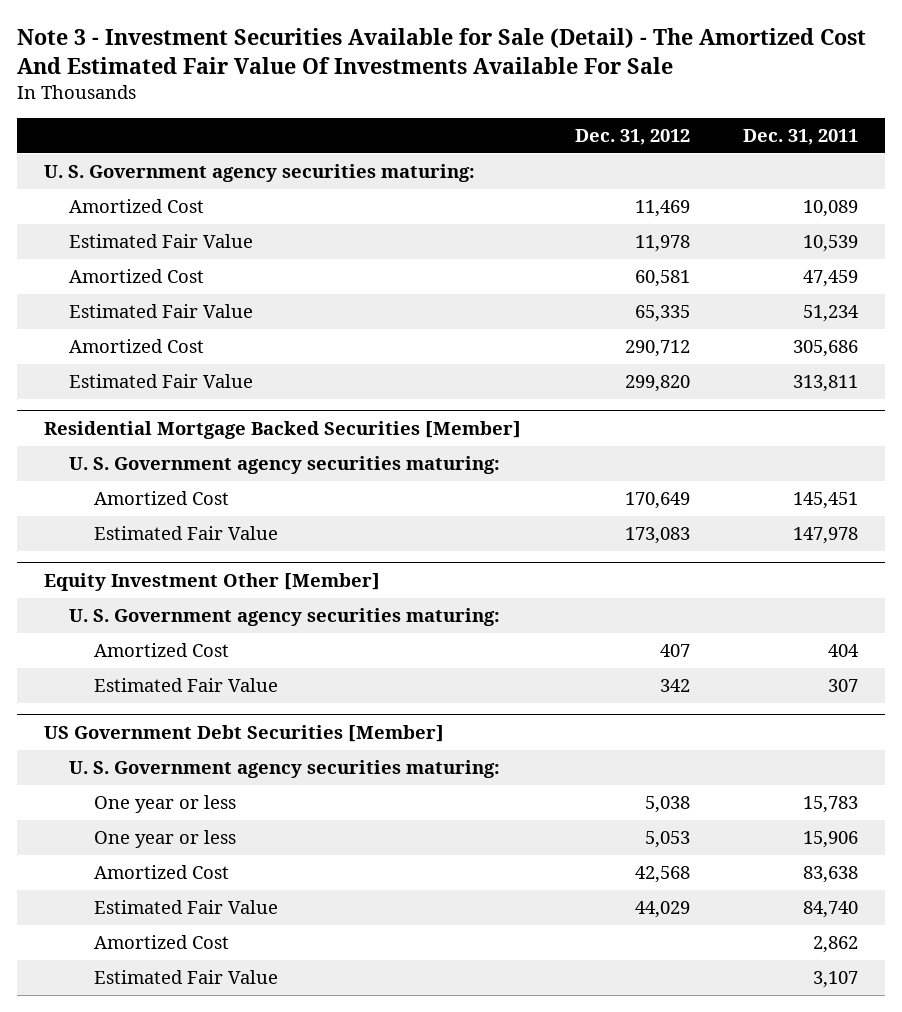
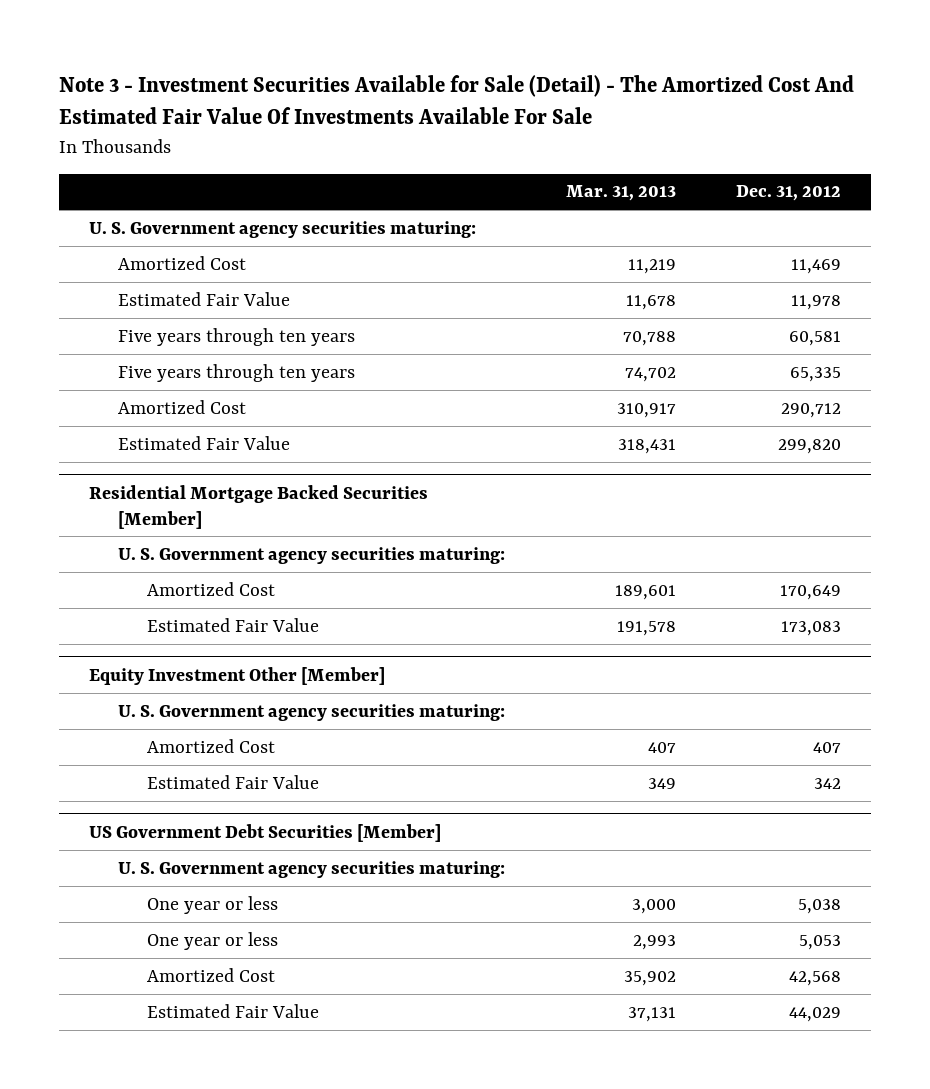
[743,128,859,145] Dec. 31, 2011 -> none
none -> [565,185,676,202] Mar. 31, 2013
[68,269,204,284] Amortized Cost -> [118,327,356,346] Five years through ten years
[68,304,253,319] Estimated Fair Value -> [118,363,356,382] Five years through ten years
[94,935,230,950] Amortized Cost -> none
[94,970,279,985] Estimated Fair Value -> none

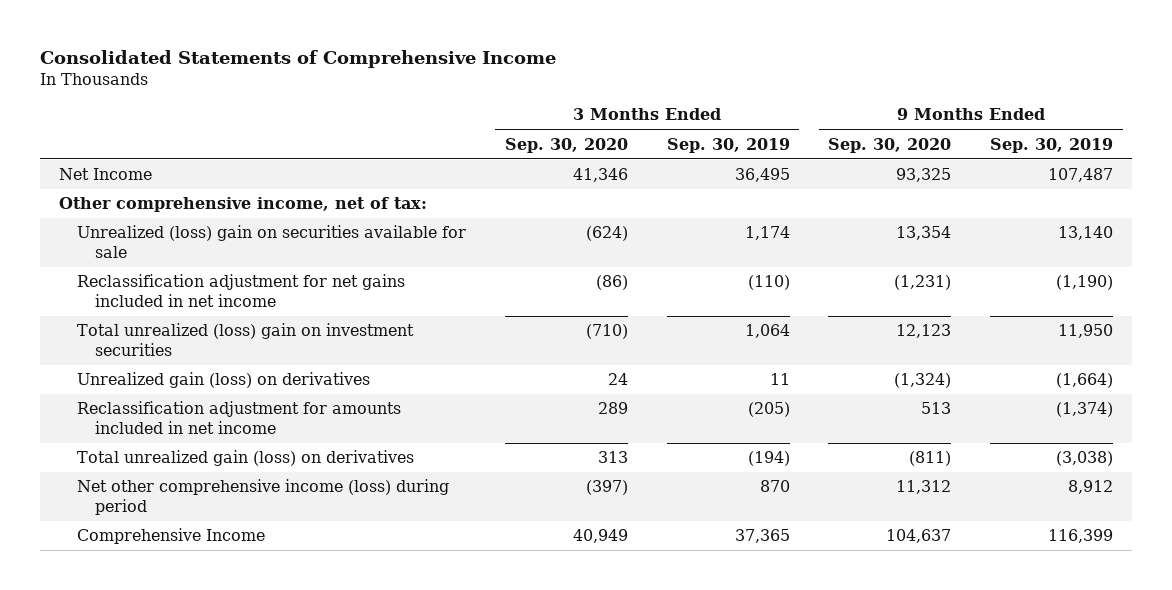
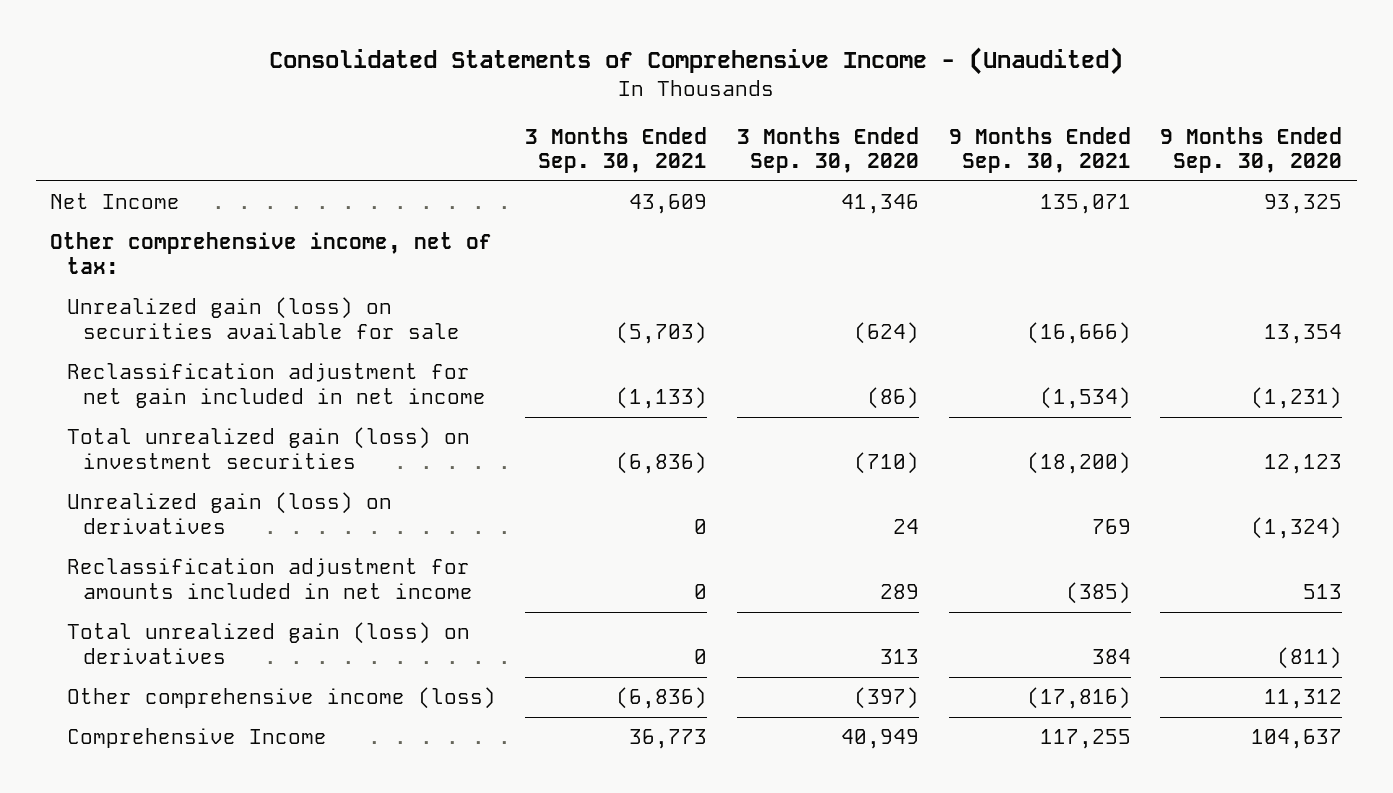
[39,49,556,68] Consolidated Statements of Comprehensive Income -> [269,46,1124,75] Consolidated Statements of Comprehensive Income - (Unaudited)
[666,137,790,153] Sep. 30, 2019 -> none
[990,137,1114,153] Sep. 30, 2019 -> none
none -> [525,126,708,173] 3 Months Ended Sep. 30, 2021
none -> [948,126,1131,173] 9 Months Ended Sep. 30, 2021
[77,225,467,259] Unrealized (loss) gain on securities available for sale -> [66,297,461,339] Unrealized gain (loss) on securities available for sale
[77,274,406,308] Reclassification adjustment for net gains included in net income -> [66,363,487,408] Reclassification adjustment for net gain included in net income
[77,323,415,357] Total unrealized (loss) gain on investment securities -> [66,427,470,469] Total unrealized gain (loss) on investment securities
[77,479,450,516] Net other comprehensive income (loss) during period -> [66,687,496,710] Other comprehensive income (loss)

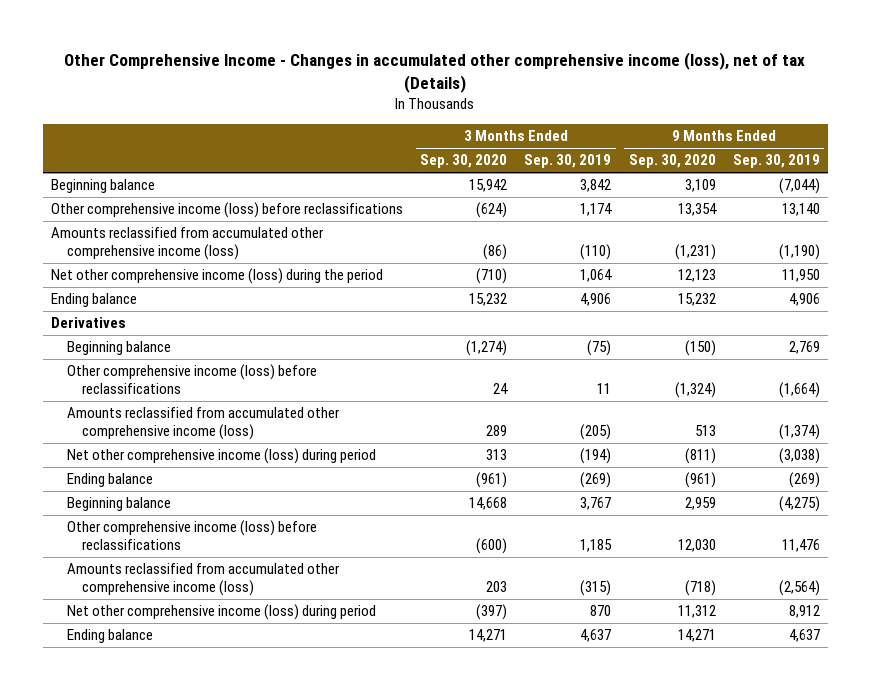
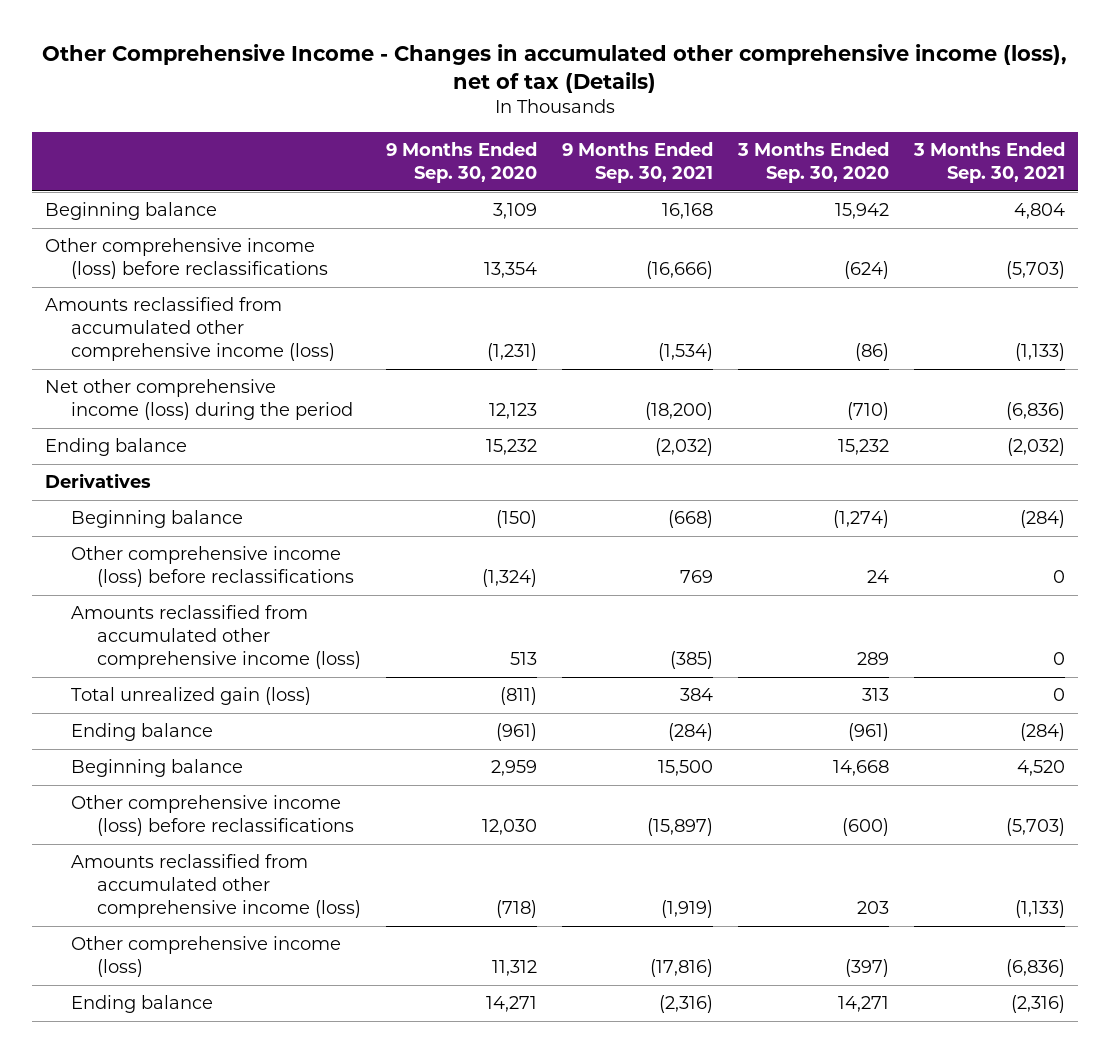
[524,154,612,169] Sep. 30, 2019 -> none
[732,154,820,169] Sep. 30, 2019 -> none
none -> [562,142,714,183] 9 Months Ended Sep. 30, 2021
none -> [913,142,1066,183] 3 Months Ended Sep. 30, 2021
[66,448,376,465] Net other comprehensive income (loss) during period -> [71,687,312,706] Total unrealized gain (loss)
[66,604,376,621] Net other comprehensive income (loss) during period -> [71,936,342,978] Other comprehensive income (loss)

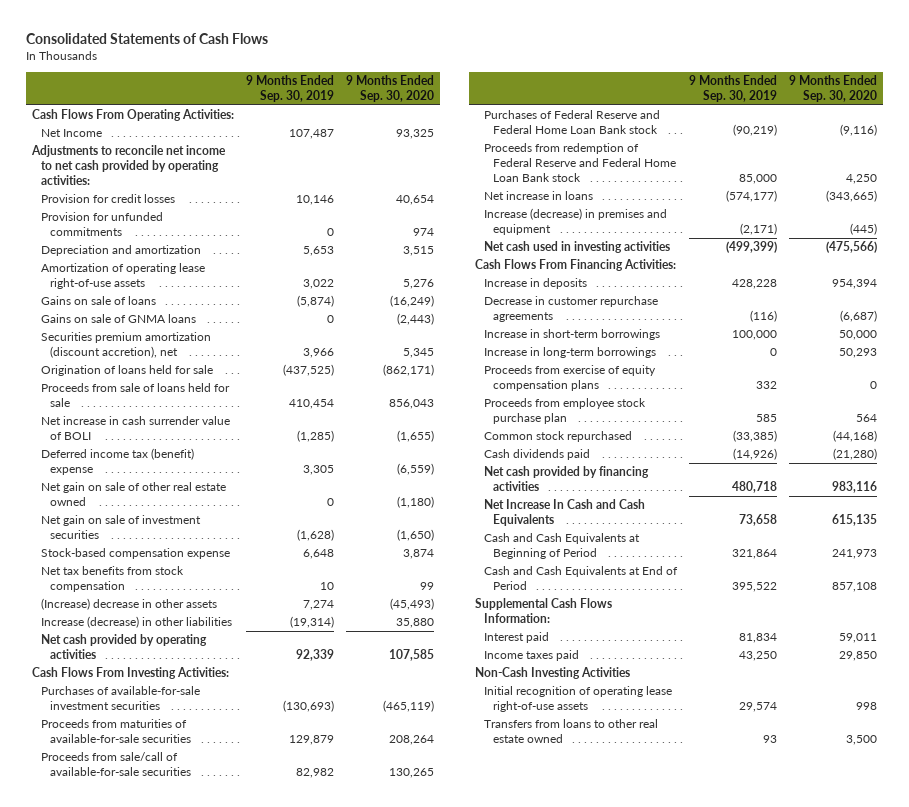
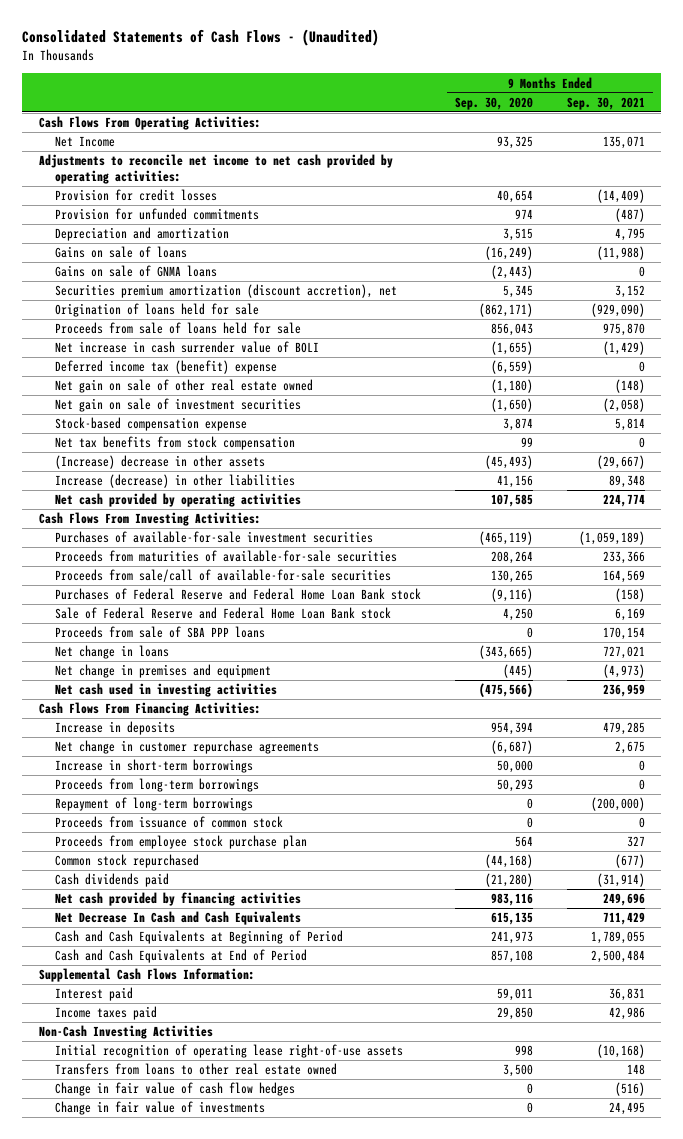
[26,33,269,45] Consolidated Statements of Cash Flows -> [21,29,379,47] Consolidated Statements of Cash Flows - (Unaudited)
[246,75,335,103] 9 Months Ended Sep. 30, 2019 -> none
none -> [566,96,645,110] Sep. 30, 2021
[41,263,206,290] Amortization of operating lease right-of-use assets -> none
[396,618,435,629] 35,880 -> [497,475,534,489] 41,156
[484,143,677,183] Proceeds from redemption of Federal Reserve and Federal Home Loan Bank stock -> [55,607,392,620] Sale of Federal Reserve and Federal Home Loan Bank stock
none -> [55,626,266,639] Proceeds from sale of SBA PPP loans
[484,191,594,201] Net increase in loans -> [55,645,170,660] Net change in loans
[484,208,668,236] Increase (decrease) in premises and equipment -> [55,664,272,679] Net change in premises and equipment
[484,296,659,323] Decrease in customer repurchase agreements -> [55,740,320,755] Net change in customer repurchase agreements
[484,365,657,392] Proceeds from exercise of equity compensation plans -> none
[484,347,657,359] Increase in long-term borrowings -> [55,778,260,793] Proceeds from long-term borrowings
none -> [55,797,254,812] Repayment of long-term borrowings
none -> [55,816,284,829] Proceeds from issuance of common stock
[484,499,646,527] Net Increase In Cash and Cash Equivalents -> [55,911,302,926] Net Decrease In Cash and Cash Equivalents
none -> [55,1082,296,1097] Change in fair value of cash flow hedges
none -> [55,1101,266,1116] Change in fair value of investments

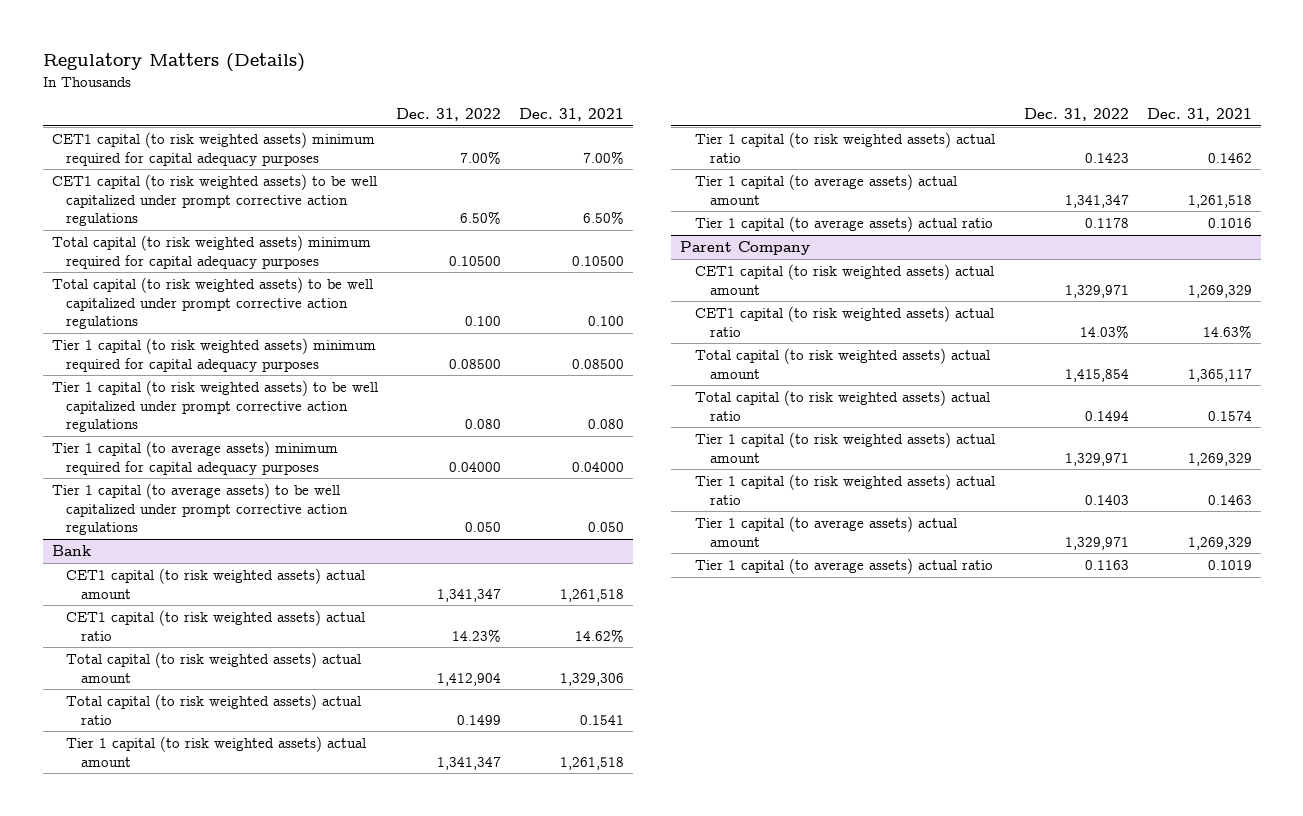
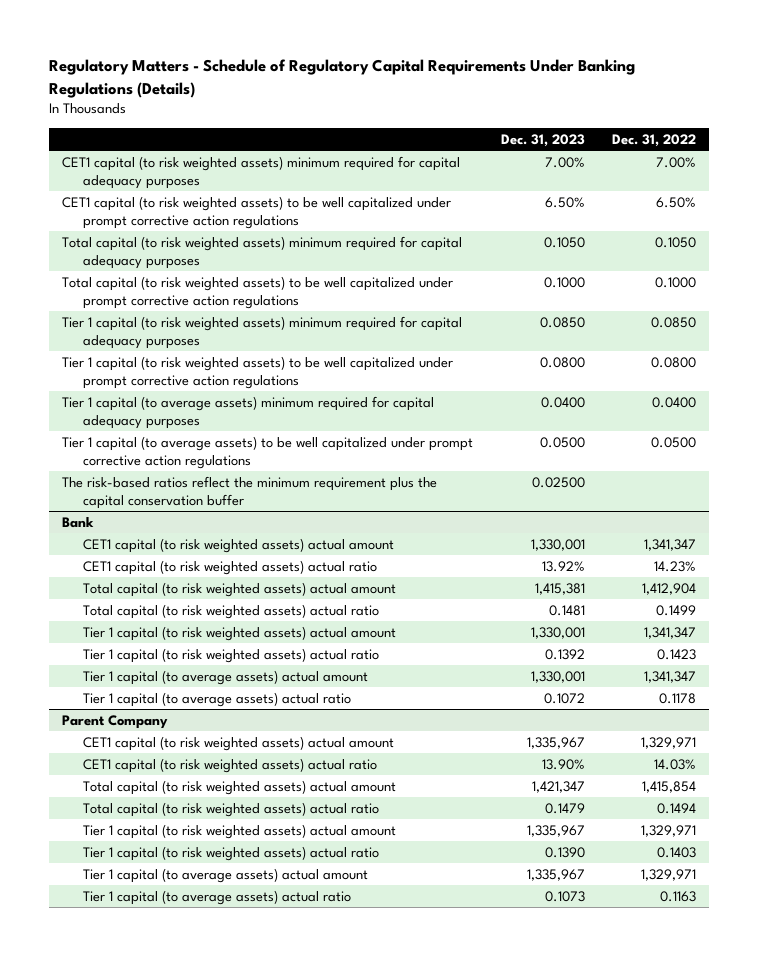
[42,53,305,73] Regulatory Matters (Details) -> [48,59,635,98] Regulatory Matters - Schedule of Regulatory Capital Requirements Under Banking Regulations (Details)
[518,108,624,122] Dec. 31, 2021 -> none
none -> [500,133,585,147] Dec. 31, 2023
[448,255,501,266] 0.10500 -> [654,236,696,248] 0.1050
[464,316,501,327] 0.100 -> [654,276,696,288] 0.1000
[448,358,501,369] 0.08500 -> [650,316,696,328] 0.0850
[464,419,501,430] 0.080 -> [650,356,696,368] 0.0800
[448,461,501,472] 0.04000 -> [651,396,696,408] 0.0400
[464,522,501,533] 0.050 -> [650,436,696,448] 0.0500
none -> [62,475,438,510] The risk-based ratios reflect the minimum requirement plus the capital conservation buffer

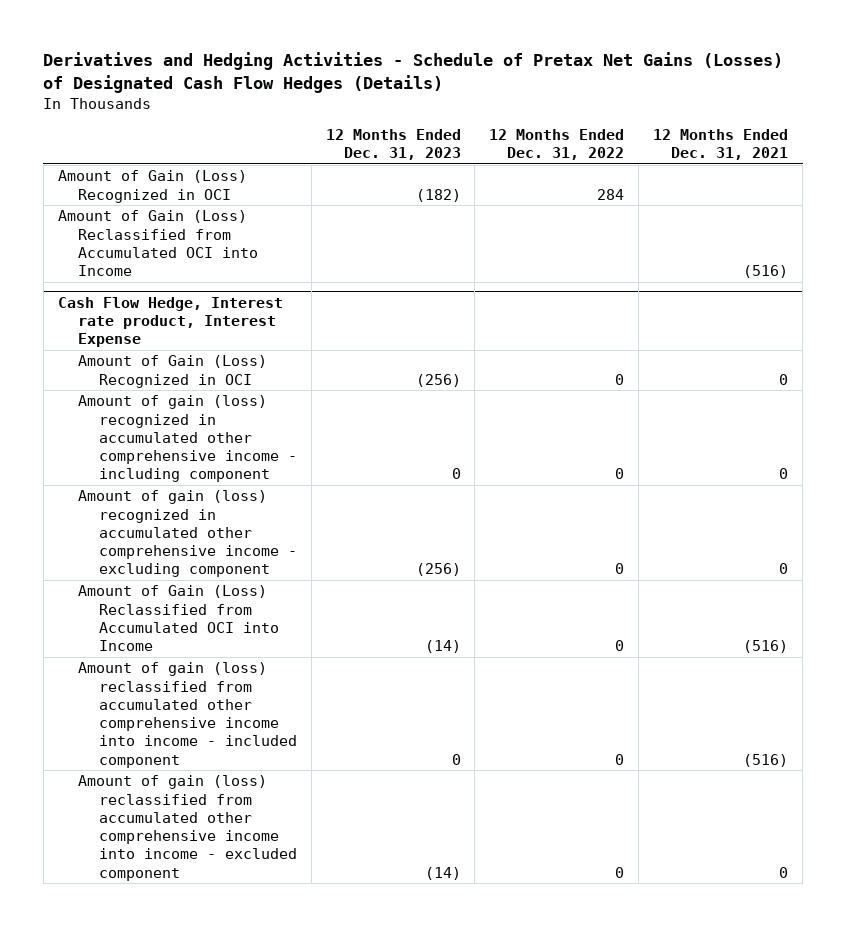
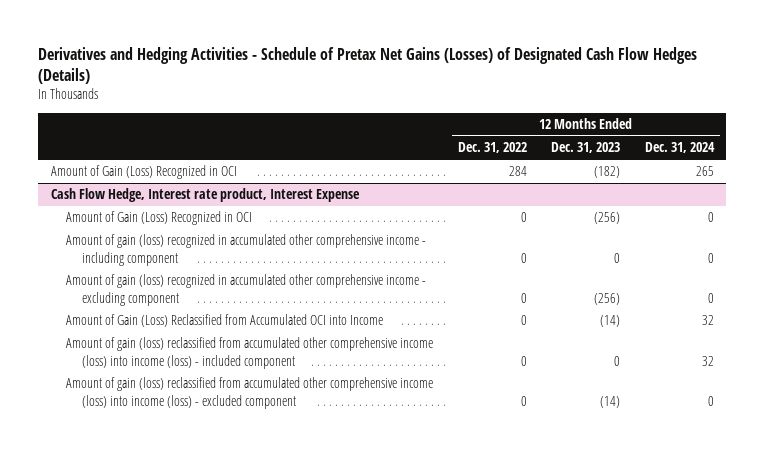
[653,128,789,160] 12 Months Ended Dec. 31, 2021 -> none
none -> [645,142,716,154] Dec. 31, 2024
[57,210,259,277] Amount of Gain (Loss) Reclassified from Accumulated OCI into Income -> none
[78,662,297,768] Amount of gain (loss) reclassified from accumulated other comprehensive income into income - included component -> [66,337,434,369] Amount of gain (loss) reclassified from accumulated other comprehensive income (loss) into income (loss) - included component
[78,775,297,881] Amount of gain (loss) reclassified from accumulated other comprehensive income into income - excluded component -> [66,377,434,409] Amount of gain (loss) reclassified from accumulated other comprehensive income (loss) into income (loss) - excluded component

